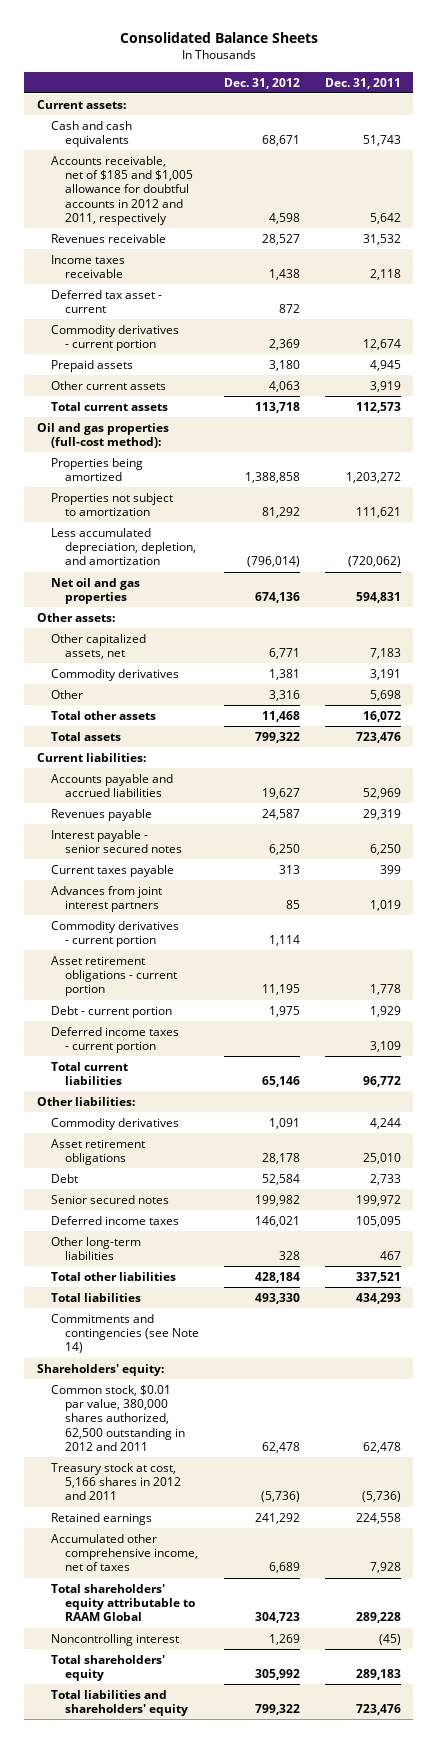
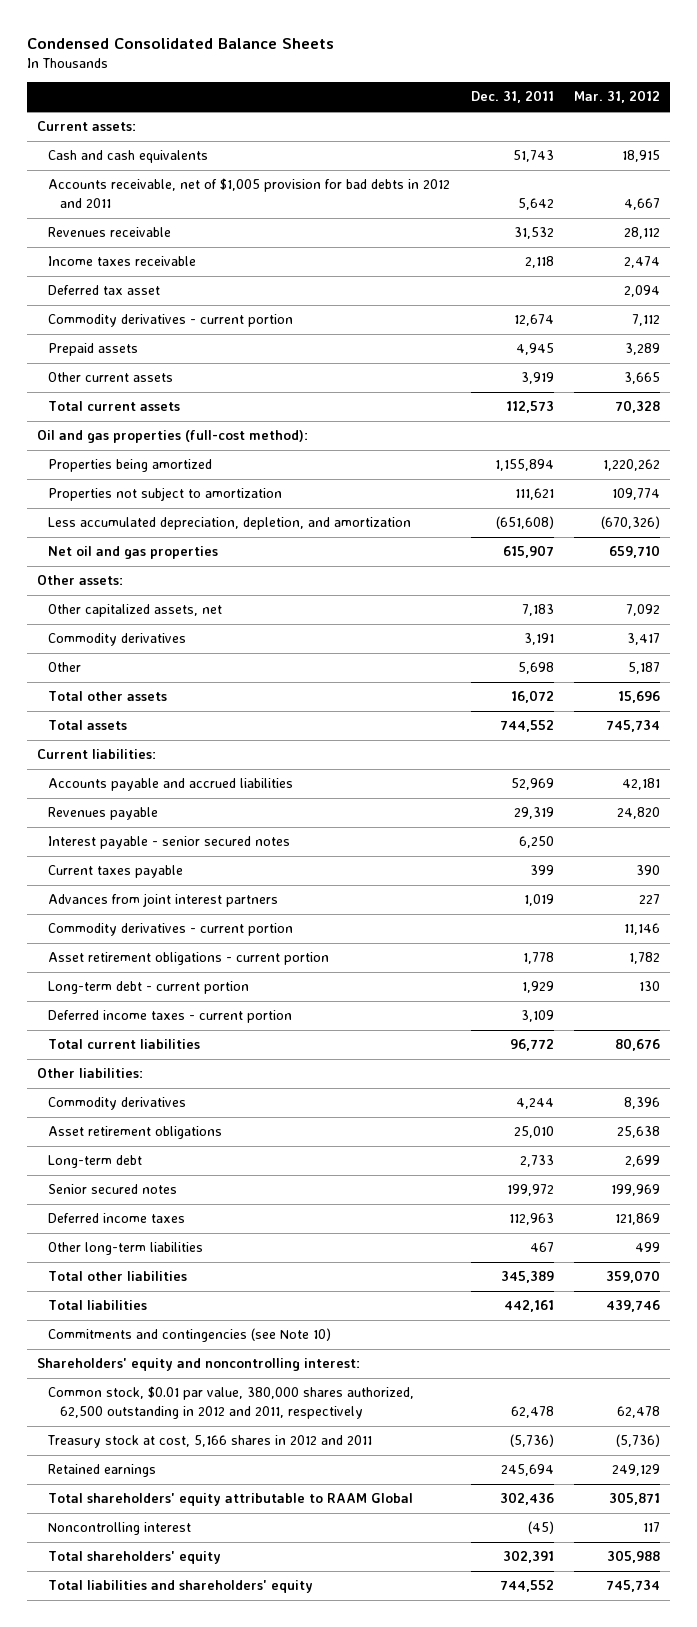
[119,32,318,44] Consolidated Balance Sheets -> [26,37,334,49] Condensed Consolidated Balance Sheets
[223,77,300,89] Dec. 31, 2012 -> none
none -> [574,90,661,104] Mar. 31, 2012
[50,155,193,226] Accounts receivable, net of $185 and $1,005 allowance for doubtful accounts in 2012 and 2011, respectively -> [48,178,451,208] Accounts receivable, net of $1,005 provision for bad debts in 2012 and 2011
[50,289,162,314] Deferred tax asset - current -> [48,285,161,296] Deferred tax asset
[345,472,401,484] 1,203,272 -> [494,459,554,472] 1,155,894
[347,556,401,568] (720,062) -> [495,516,554,530] (651,608)
[355,592,401,604] 594,831 -> [502,545,554,559] 615,907
[355,731,401,743] 723,476 -> [499,720,554,733] 744,552
[50,1005,172,1018] Debt - current portion -> [48,981,250,995] Long-term debt - current portion
[50,1173,78,1183] Debt -> [48,1155,143,1169] Long-term debt
[355,1215,401,1227] 105,095 -> [508,1213,554,1226] 112,963
[355,1271,401,1283] 337,521 -> [500,1271,554,1284] 345,389
[355,1292,401,1304] 434,293 -> [503,1300,554,1313] 442,161
[50,1313,199,1354] Commitments and contingencies (see Note 14) -> [48,1328,332,1343] Commitments and contingencies (see Note 10)
[36,1363,164,1376] Shareholders' equity: -> [36,1358,360,1372] Shareholders' equity and noncontrolling interest:
[50,1384,185,1452] Common stock, $0.01 par value, 380,000 shares authorized, 62,500 outstanding in 2012 and 2011 -> [48,1386,415,1419] Common stock, $0.01 par value, 380,000 shares authorized, 62,500 outstanding in 2012 and 2011, respectively
[50,1533,198,1572] Accumulated other comprehensive income, net of taxes -> none
[355,1512,401,1524] 224,558 -> [500,1464,554,1477] 245,694
[355,1612,401,1624] 289,228 -> [499,1492,554,1506] 302,436
[355,1669,401,1681] 289,183 -> [502,1550,554,1564] 302,391
[355,1704,401,1716] 723,476 -> [499,1580,554,1593] 744,552

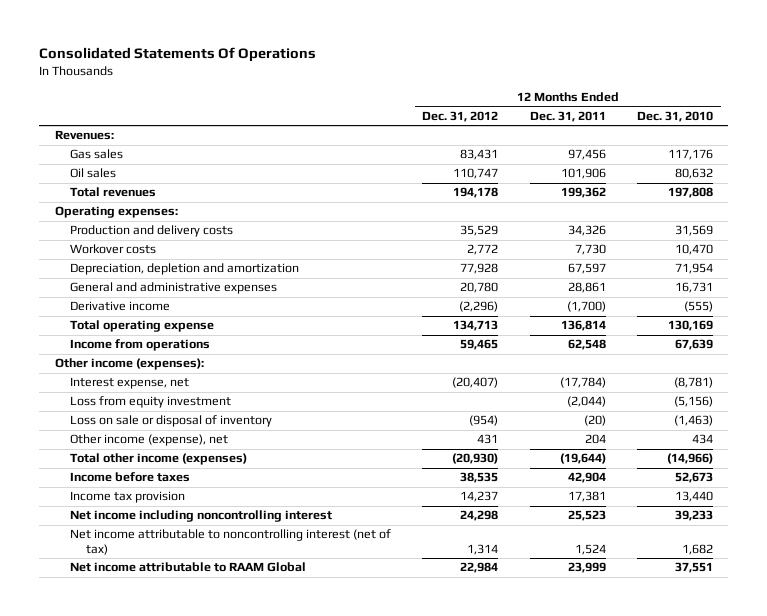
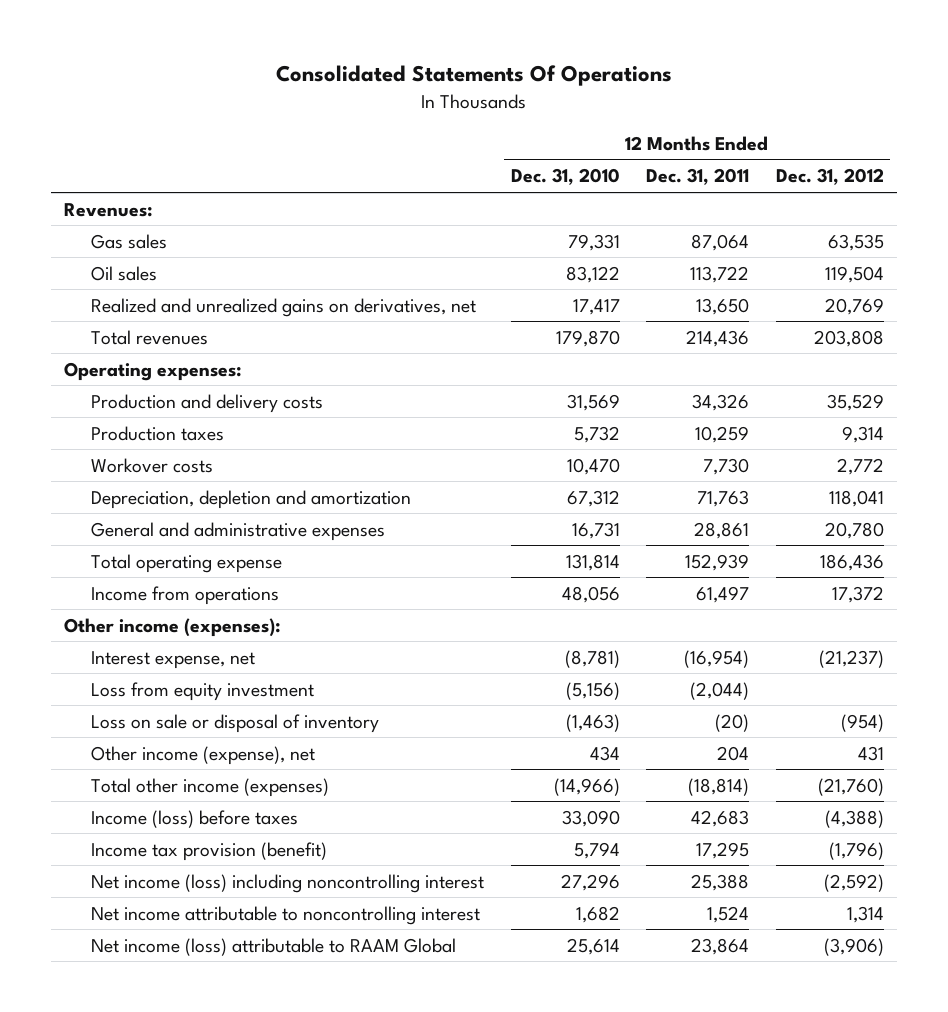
[460,149,499,161] 83,431 -> [827,233,884,251] 63,535
[567,149,606,161] 97,456 -> [691,233,750,251] 87,064
[667,149,713,161] 117,176 -> [567,233,620,251] 79,331
[453,168,499,180] 110,747 -> [824,265,884,283] 119,504
[560,168,606,180] 101,906 -> [690,265,750,283] 113,722
[674,168,713,180] 80,632 -> [565,265,620,283] 83,122
none -> [91,297,477,317] Realized and unrealized gains on derivatives, net
[453,187,499,199] 194,178 -> [813,329,884,347] 203,808
[560,187,606,199] 199,362 -> [686,329,750,347] 214,436
[667,187,713,199] 197,808 -> [555,329,620,347] 179,870
none -> [91,425,225,441] Production taxes
[460,263,499,275] 77,928 -> [828,489,884,507] 118,041
[567,263,606,275] 67,597 -> [697,489,750,507] 71,763
[674,263,713,275] 71,954 -> [566,489,620,507] 67,312
[70,301,171,312] Derivative income -> none
[453,320,499,332] 134,713 -> [819,553,884,571] 186,436
[560,320,606,332] 136,814 -> [685,553,750,571] 152,939
[667,320,713,332] 130,169 -> [565,553,620,571] 131,814
[460,339,499,351] 59,465 -> [831,585,884,603] 17,372
[567,339,606,351] 62,548 -> [696,585,750,603] 61,497
[674,339,713,351] 67,639 -> [561,585,620,603] 48,056
[452,377,499,389] (20,407) -> [818,649,884,668] (21,237)
[559,377,606,389] (17,784) -> [684,649,750,668] (16,954)
[452,453,499,465] (20,930) -> [817,777,884,796] (21,760)
[559,453,606,465] (19,644) -> [688,777,750,796] (18,814)
[70,472,191,483] Income before taxes -> [91,809,299,828] Income (loss) before taxes
[460,472,499,484] 38,535 -> [824,809,884,828] (4,388)
[567,472,606,484] 42,904 -> [691,809,750,827] 42,683
[674,472,713,484] 52,673 -> [561,809,620,827] 33,090
[70,491,186,504] Income tax provision -> [91,841,328,861] Income tax provision (benefit)
[460,491,499,503] 14,237 -> [828,841,884,860] (1,796)
[567,491,606,503] 17,381 -> [696,841,750,859] 17,295
[674,491,713,503] 13,440 -> [573,841,620,859] 5,794
[70,510,333,523] Net income including noncontrolling interest -> [91,873,485,893] Net income (loss) including noncontrolling interest
[460,510,499,522] 24,298 -> [823,873,884,892] (2,592)
[567,510,606,522] 25,523 -> [691,873,750,891] 25,388
[674,510,713,522] 39,233 -> [560,873,620,891] 27,296
[70,529,392,556] Net income attributable to noncontrolling interest (net of tax) -> [91,905,481,925] Net income attributable to noncontrolling interest
[70,562,307,573] Net income attributable to RAAM Global -> [91,937,457,956] Net income (loss) attributable to RAAM Global
[460,562,499,574] 22,984 -> [823,937,884,956] (3,906)
[567,562,606,574] 23,999 -> [691,937,750,955] 23,864
[674,562,713,574] 37,551 -> [566,937,620,955] 25,614

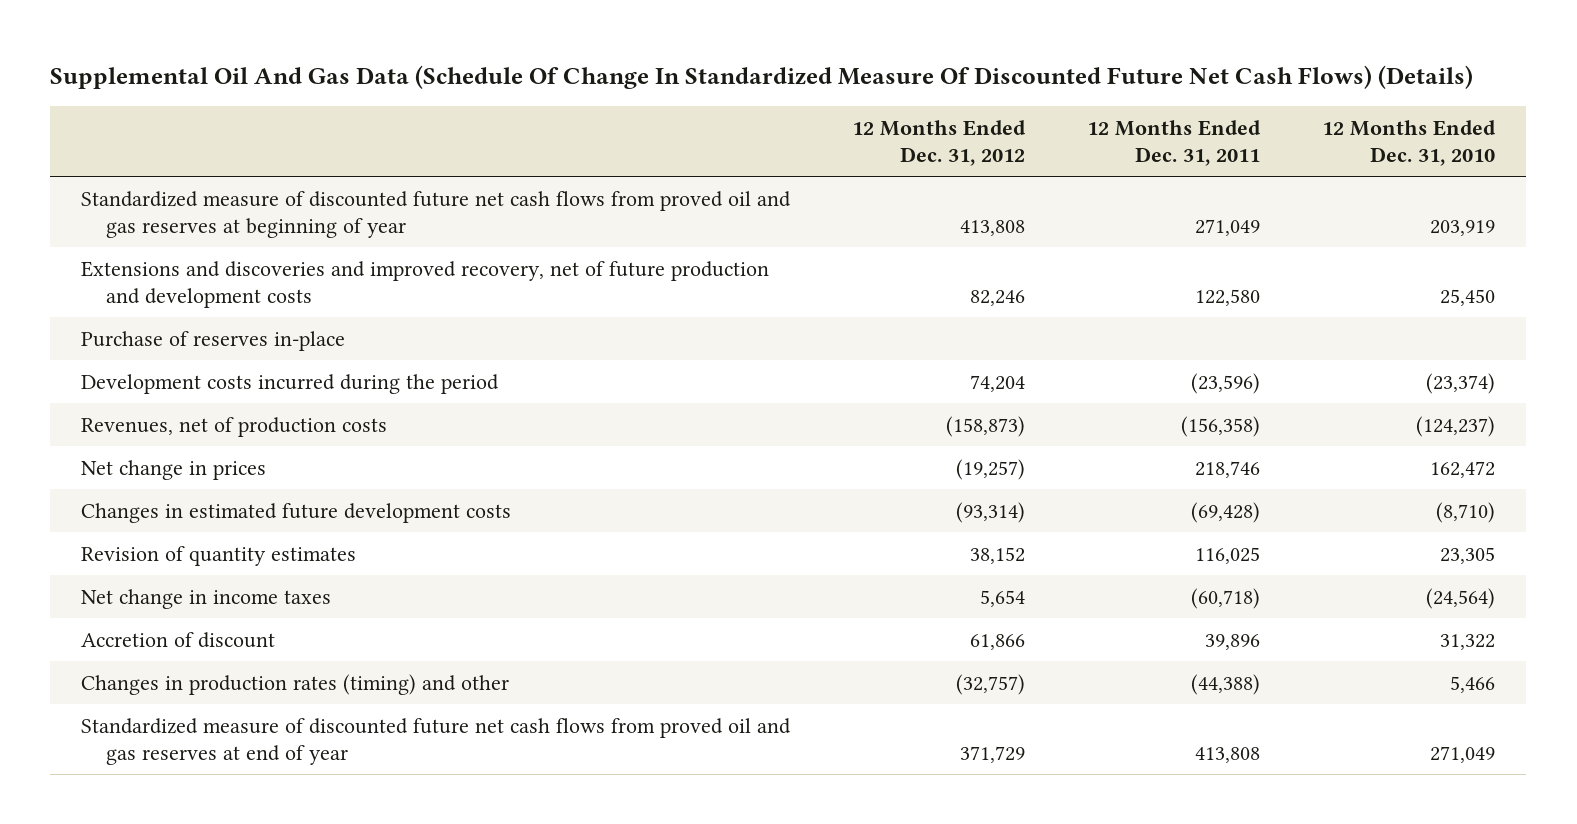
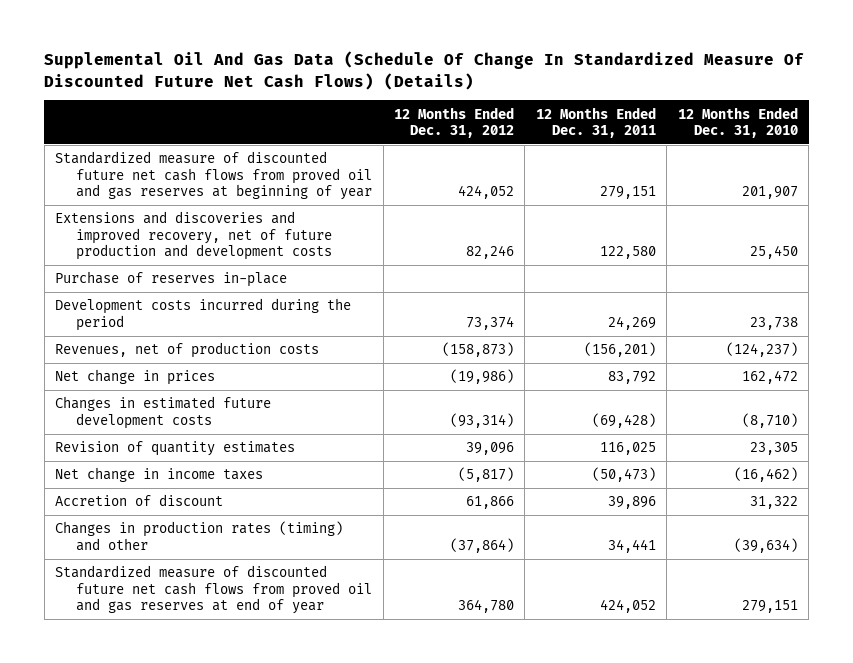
[960,219,1026,236] 413,808 -> [457,185,514,200] 424,052
[1195,218,1261,236] 271,049 -> [599,186,656,200] 279,151
[1430,219,1496,236] 203,919 -> [741,186,798,200] 201,907
[970,374,1026,392] 74,204 -> [465,315,514,330] 73,374
[1191,372,1261,394] (23,596) -> [607,315,656,330] 24,269
[1426,372,1496,394] (23,374) -> [749,316,798,330] 23,738
[1181,415,1261,437] (156,358) -> [583,342,656,358] (156,201)
[956,458,1026,480] (19,257) -> [449,369,514,385] (19,986)
[1195,460,1261,478] 218,746 -> [607,371,656,385] 83,792
[970,546,1026,564] 38,152 -> [465,442,514,456] 39,096
[980,589,1026,607] 5,654 -> [457,467,514,483] (5,817)
[1191,587,1261,609] (60,718) -> [591,467,656,483] (50,473)
[1426,587,1496,609] (24,564) -> [733,467,798,483] (16,462)
[956,673,1026,695] (32,757) -> [449,537,514,553] (37,864)
[1191,673,1261,695] (44,388) -> [607,538,656,553] 34,441
[1450,675,1496,693] 5,466 -> [733,537,798,553] (39,634)
[960,745,1026,763] 371,729 -> [457,599,514,614] 364,780
[1195,746,1261,763] 413,808 -> [599,599,656,614] 424,052
[1430,745,1496,763] 271,049 -> [741,600,798,614] 279,151

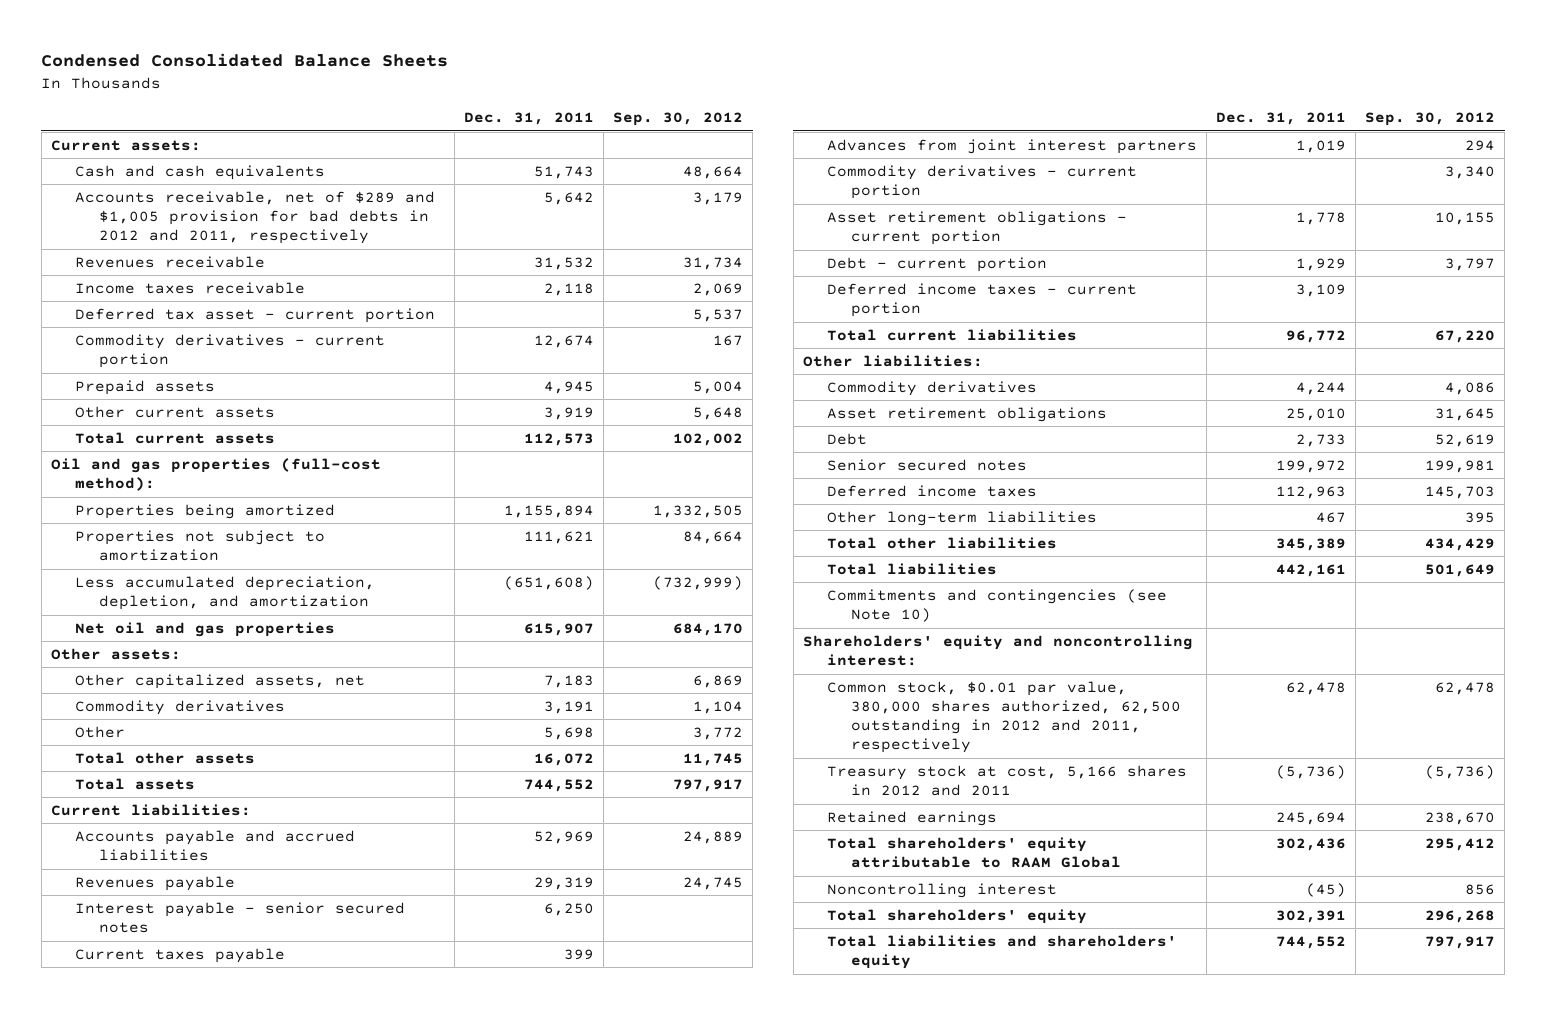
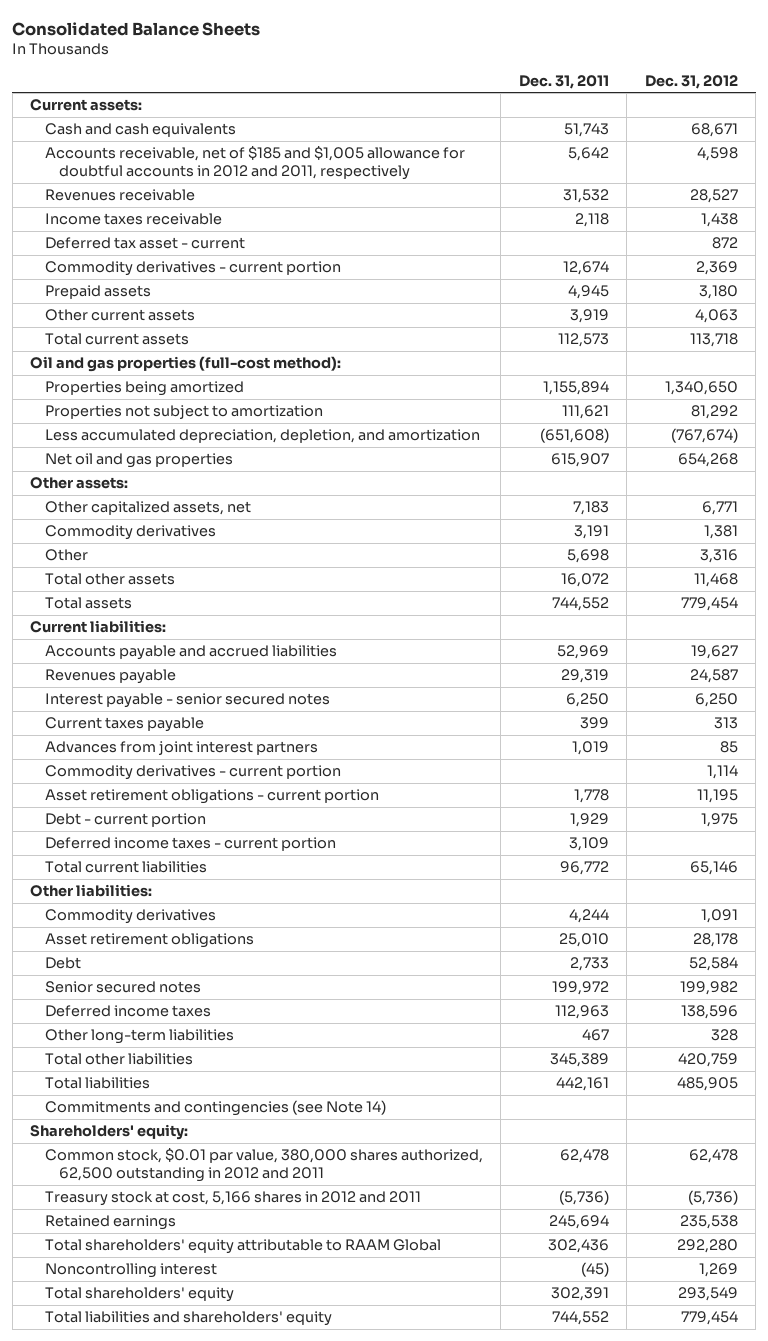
[41,53,449,68] Condensed Consolidated Balance Sheets -> [12,21,261,36] Consolidated Balance Sheets
[613,112,744,127] Sep. 30, 2012 -> none
none -> [644,74,738,89] Dec. 31, 2012
[74,191,435,245] Accounts receivable, net of $289 and $1,005 provision for bad debts in 2012 and 2011, respectively -> [44,146,465,180] Accounts receivable, net of $185 and $1,005 allowance for doubtful accounts in 2012 and 2011, respectively
[74,308,435,324] Deferred tax asset - current portion -> [44,237,245,250] Deferred tax asset - current
[826,589,1167,623] Commitments and contingencies (see Note 10) -> [44,1100,386,1117] Commitments and contingencies (see Note 14)
[802,635,1193,667] Shareholders' equity and noncontrolling interest: -> [30,1124,189,1141] Shareholders' equity:
[826,681,1181,754] Common stock, $0.01 par value, 380,000 shares authorized, 62,500 outstanding in 2012 and 2011, respectively -> [44,1148,483,1182] Common stock, $0.01 par value, 380,000 shares authorized, 62,500 outstanding in 2012 and 2011

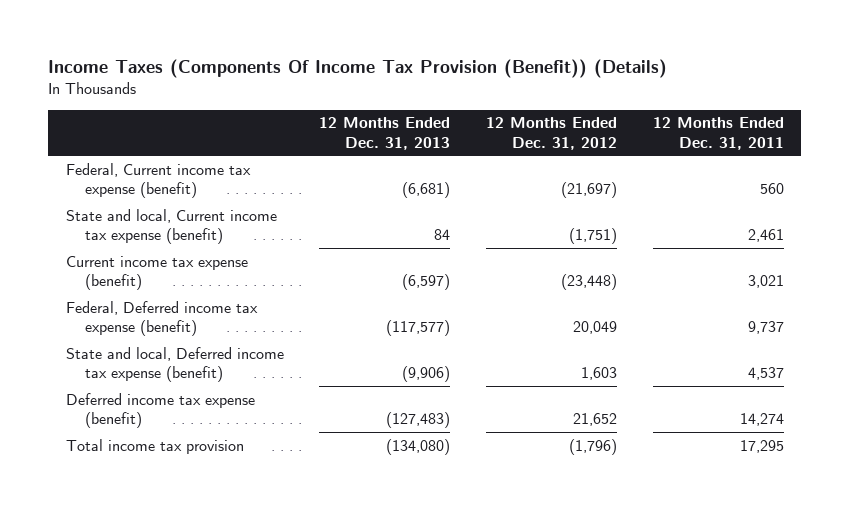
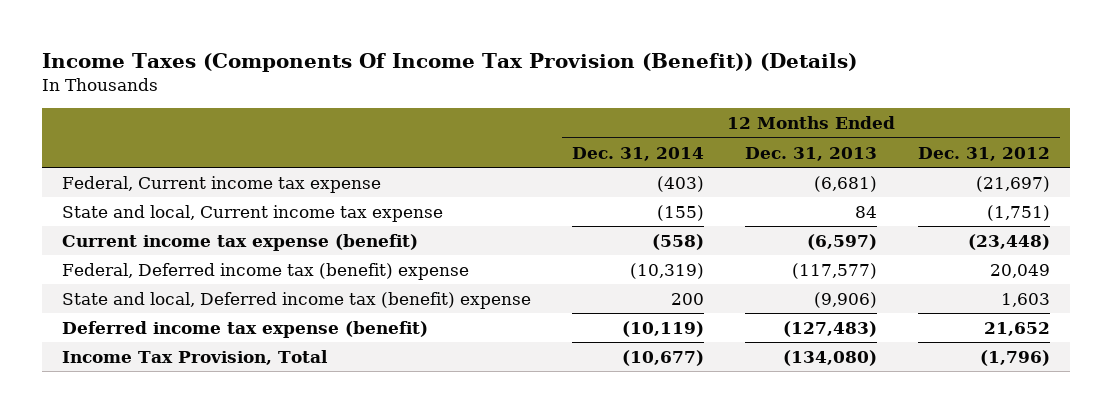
[652,117,784,150] 12 Months Ended Dec. 31, 2011 -> none
none -> [572,146,705,161] Dec. 31, 2014
[65,162,251,199] Federal, Current income tax expense (benefit) -> [62,175,382,193] Federal, Current income tax expense
[65,208,277,245] State and local, Current income tax expense (benefit) -> [62,204,444,222] State and local, Current income tax expense
[65,300,258,337] Federal, Deferred income tax expense (benefit) -> [62,262,470,280] Federal, Deferred income tax (benefit) expense
[65,346,284,383] State and local, Deferred income tax expense (benefit) -> [62,291,532,309] State and local, Deferred income tax (benefit) expense
[65,438,244,454] Total income tax provision -> [62,349,329,365] Income Tax Provision, Total

